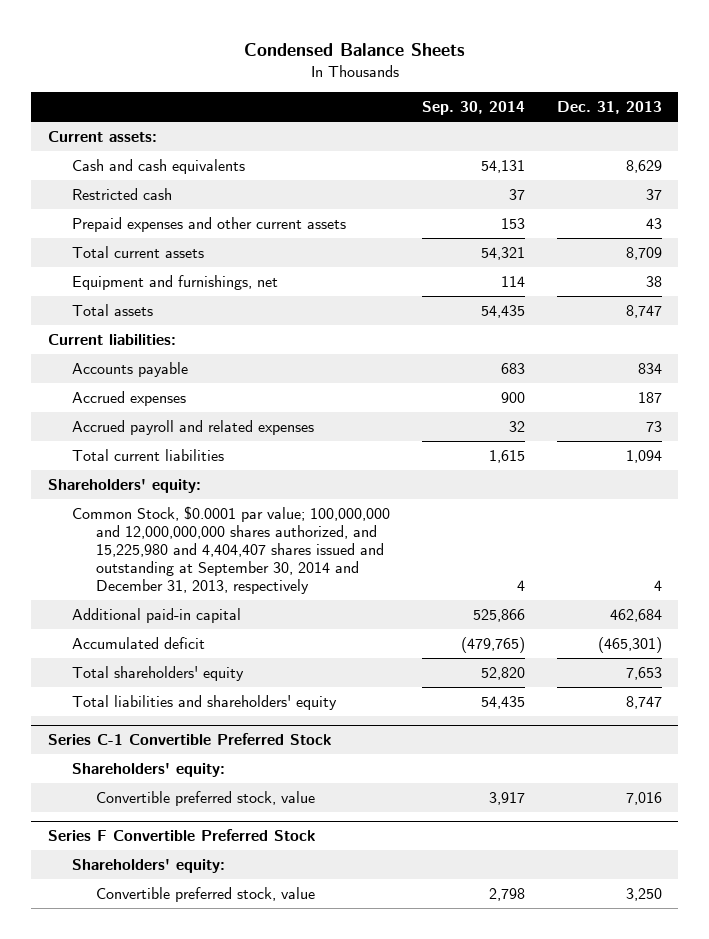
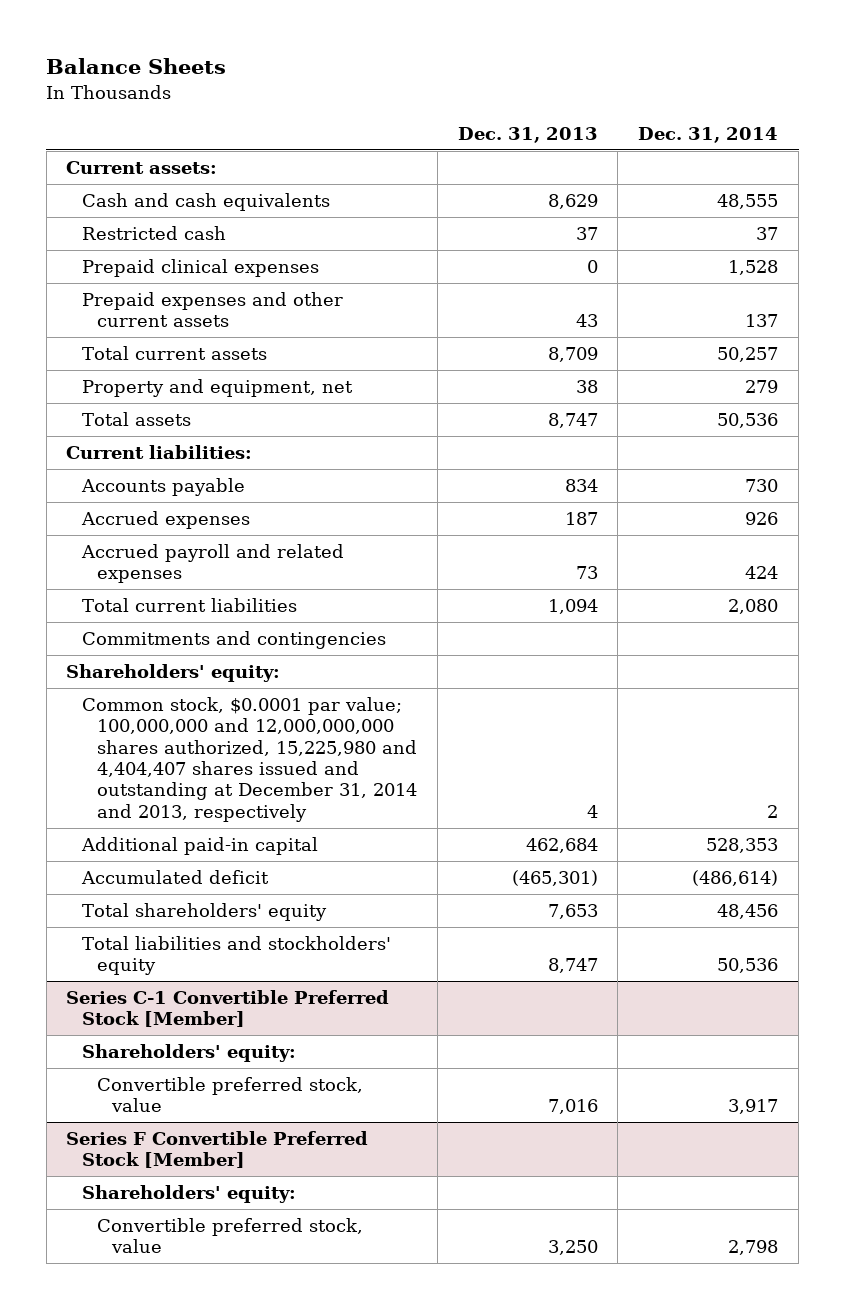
[243,42,465,56] Condensed Balance Sheets -> [46,58,227,75] Balance Sheets
[421,101,525,116] Sep. 30, 2014 -> none
none -> [638,127,779,144] Dec. 31, 2014
none -> [81,259,319,278] Prepaid clinical expenses
[71,274,278,290] Equipment and furnishings, net -> [81,379,353,398] Property and equipment, net
none -> [81,631,386,650] Commitments and contingencies
[71,505,390,595] Common Stock, $0.0001 par value; 100,000,000 and 12,000,000,000 shares authorized, and 15,225,980 and 4,404,407 shares issued and outstanding at September 30, 2014 and December 31, 2013, respectively -> [81,697,417,822] Common stock, $0.0001 par value; 100,000,000 and 12,000,000,000 shares authorized, 15,225,980 and 4,404,407 shares issued and outstanding at December 31, 2014 and 2013, respectively
[71,694,337,710] Total liabilities and shareholders' equity -> [81,936,391,976] Total liabilities and stockholders' equity
[47,732,331,745] Series C-1 Convertible Preferred Stock -> [66,990,390,1028] Series C-1 Convertible Preferred Stock [Member]
[47,828,315,841] Series F Convertible Preferred Stock -> [66,1131,369,1169] Series F Convertible Preferred Stock [Member]

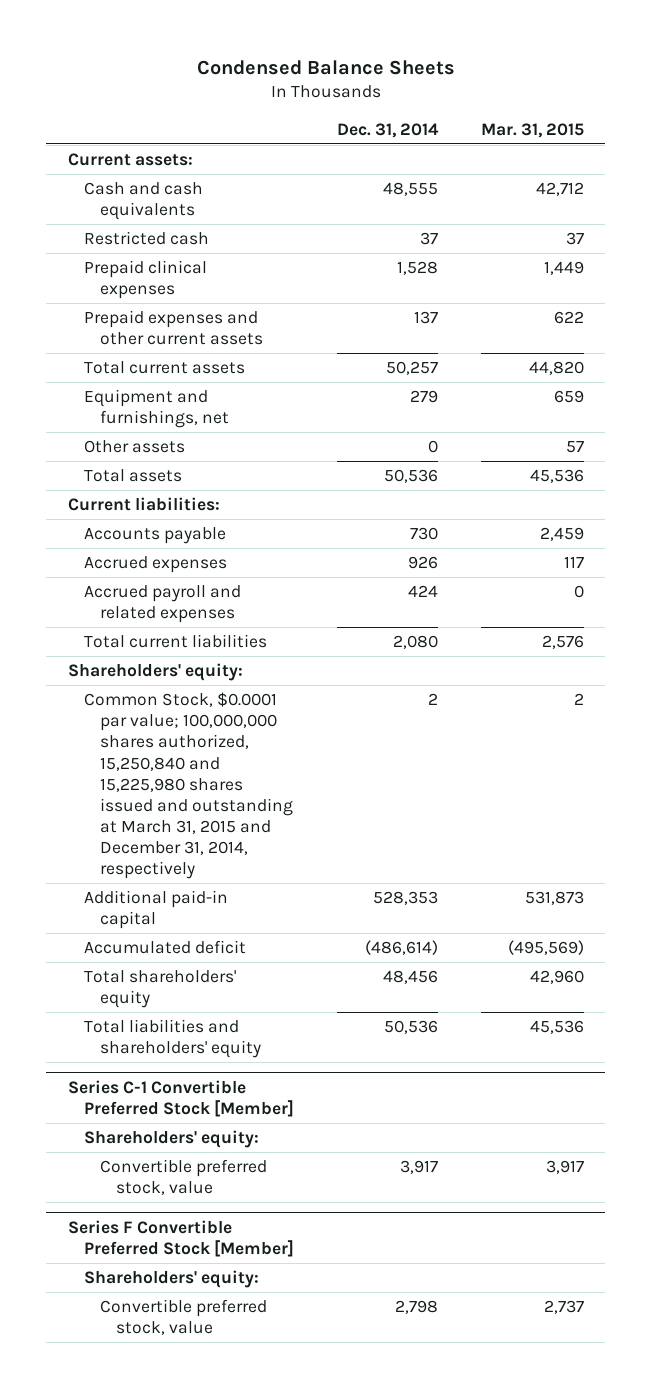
[46,58,227,75] Balance Sheets -> [196,59,455,75] Condensed Balance Sheets
[457,127,598,144] Dec. 31, 2013 -> none
none -> [480,122,584,138] Mar. 31, 2015
[81,379,353,398] Property and equipment, net -> [84,389,230,429] Equipment and furnishings, net
none -> [84,440,186,454] Other assets
[81,631,386,650] Commitments and contingencies -> none
[81,697,417,822] Common stock, $0.0001 par value; 100,000,000 and 12,000,000,000 shares authorized, 15,225,980 and 4,404,407 shares issued and outstanding at December 31, 2014 and 2013, respectively -> [84,692,294,880] Common Stock, $0.0001 par value; 100,000,000 shares authorized, 15,250,840 and 15,225,980 shares issued and outstanding at March 31, 2015 and December 31, 2014, respectively
[81,936,391,976] Total liabilities and stockholders' equity -> [84,1019,262,1059] Total liabilities and shareholders' equity

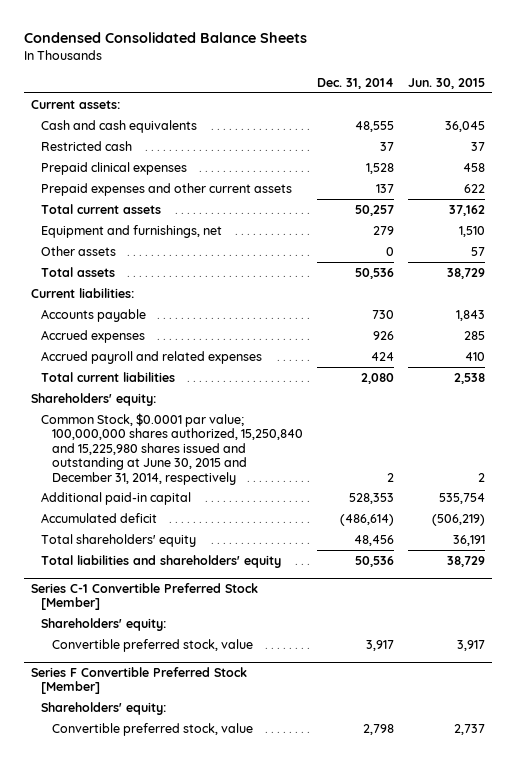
[196,59,455,75] Condensed Balance Sheets -> [23,31,307,43] Condensed Consolidated Balance Sheets
[480,122,584,138] Mar. 31, 2015 -> none
none -> [408,77,486,89] Jun. 30, 2015
[84,692,294,880] Common Stock, $0.0001 par value; 100,000,000 shares authorized, 15,250,840 and 15,225,980 shares issued and outstanding at March 31, 2015 and December 31, 2014, respectively -> [41,412,304,485] Common Stock, $0.0001 par value; 100,000,000 shares authorized, 15,250,840 and 15,225,980 shares issued and outstanding at June 30, 2015 and December 31, 2014, respectively

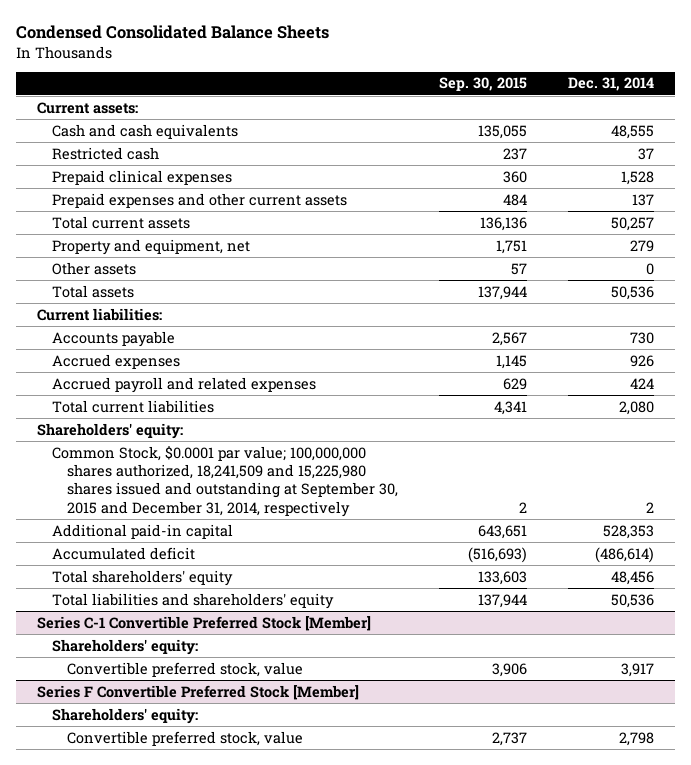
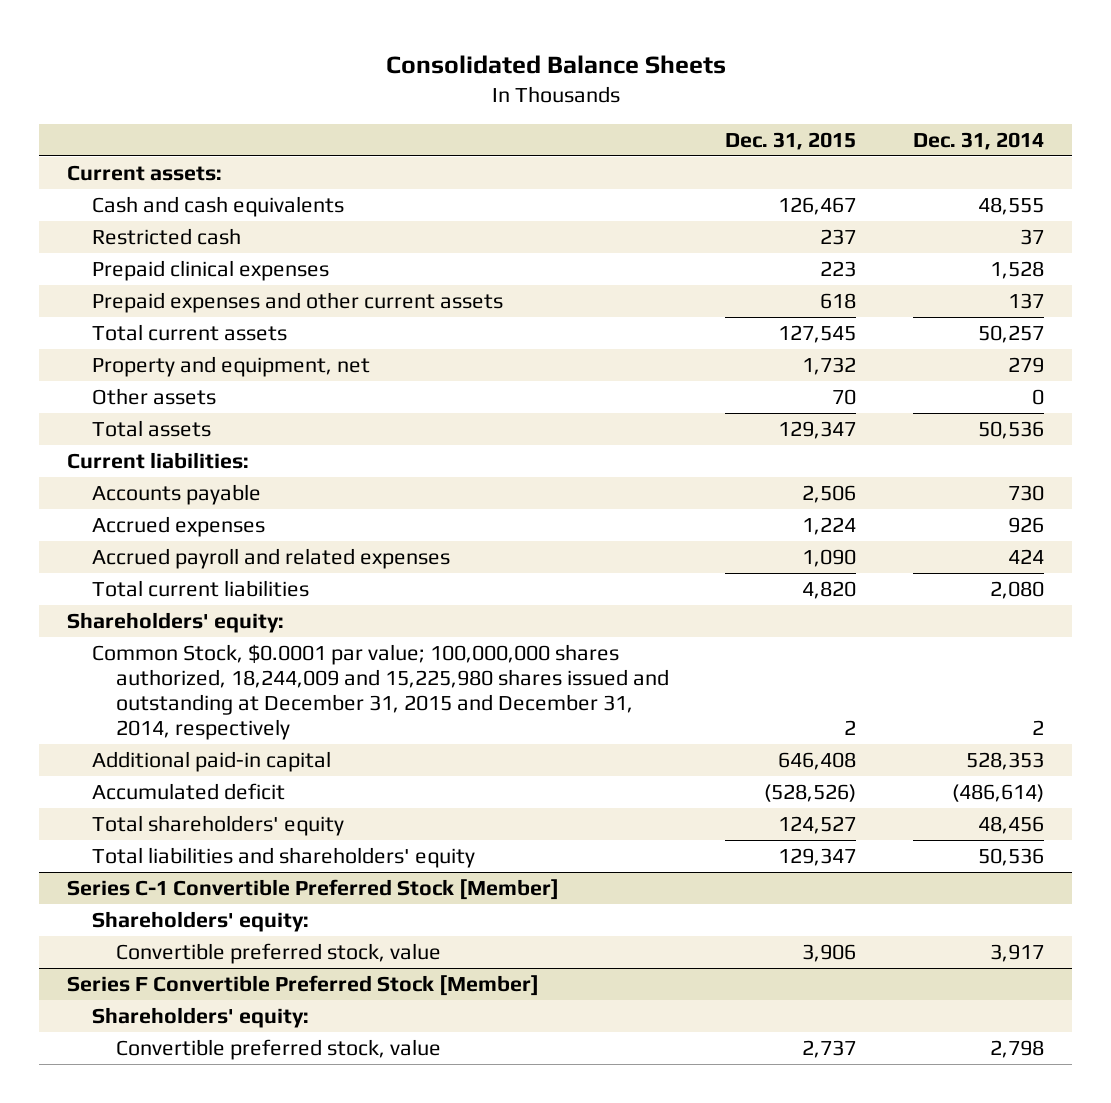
[15,25,329,40] Condensed Consolidated Balance Sheets -> [385,54,726,74] Consolidated Balance Sheets
[439,77,528,92] Sep. 30, 2015 -> none
none -> [725,131,857,150] Dec. 31, 2015
[51,445,398,517] Common Stock, $0.0001 par value; 100,000,000 shares authorized, 18,241,509 and 15,225,980 shares issued and outstanding at September 30, 2015 and December 31, 2014, respectively -> [91,644,669,741] Common Stock, $0.0001 par value; 100,000,000 shares authorized, 18,244,009 and 15,225,980 shares issued and outstanding at December 31, 2015 and December 31, 2014, respectively

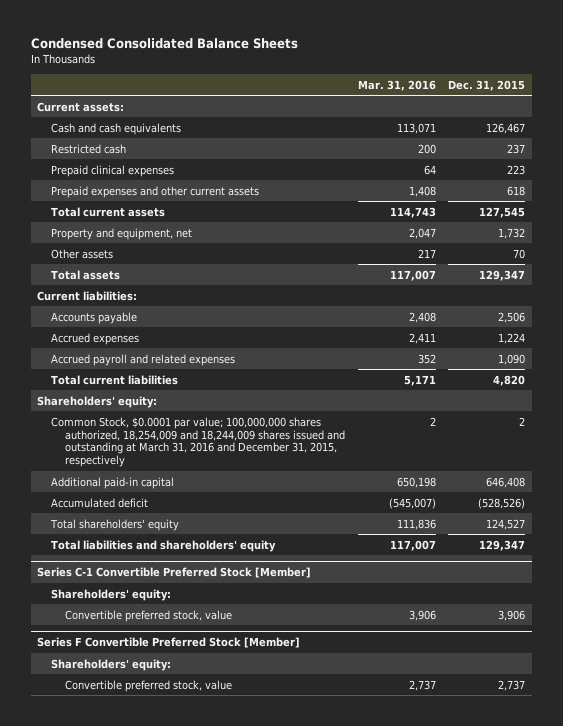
[385,54,726,74] Consolidated Balance Sheets -> [31,38,299,50] Condensed Consolidated Balance Sheets
[912,131,1044,150] Dec. 31, 2014 -> none
none -> [357,79,436,91] Mar. 31, 2016
[91,644,669,741] Common Stock, $0.0001 par value; 100,000,000 shares authorized, 18,244,009 and 15,225,980 shares issued and outstanding at December 31, 2015 and December 31, 2014, respectively -> [51,416,346,468] Common Stock, $0.0001 par value; 100,000,000 shares authorized, 18,254,009 and 18,244,009 shares issued and outstanding at March 31, 2016 and December 31, 2015, respectively

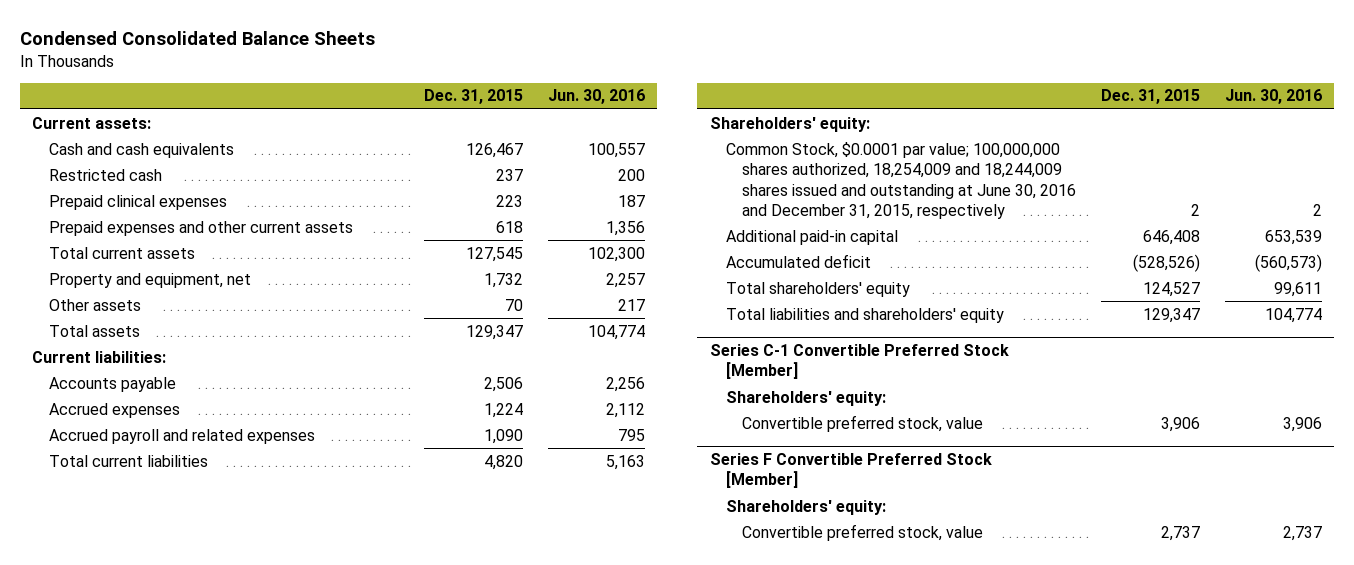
[357,79,436,91] Mar. 31, 2016 -> none
none -> [547,89,645,105] Jun. 30, 2016
[51,416,346,468] Common Stock, $0.0001 par value; 100,000,000 shares authorized, 18,254,009 and 18,244,009 shares issued and outstanding at March 31, 2016 and December 31, 2015, respectively -> [726,141,1077,220] Common Stock, $0.0001 par value; 100,000,000 shares authorized, 18,254,009 and 18,244,009 shares issued and outstanding at June 30, 2016 and December 31, 2015, respectively

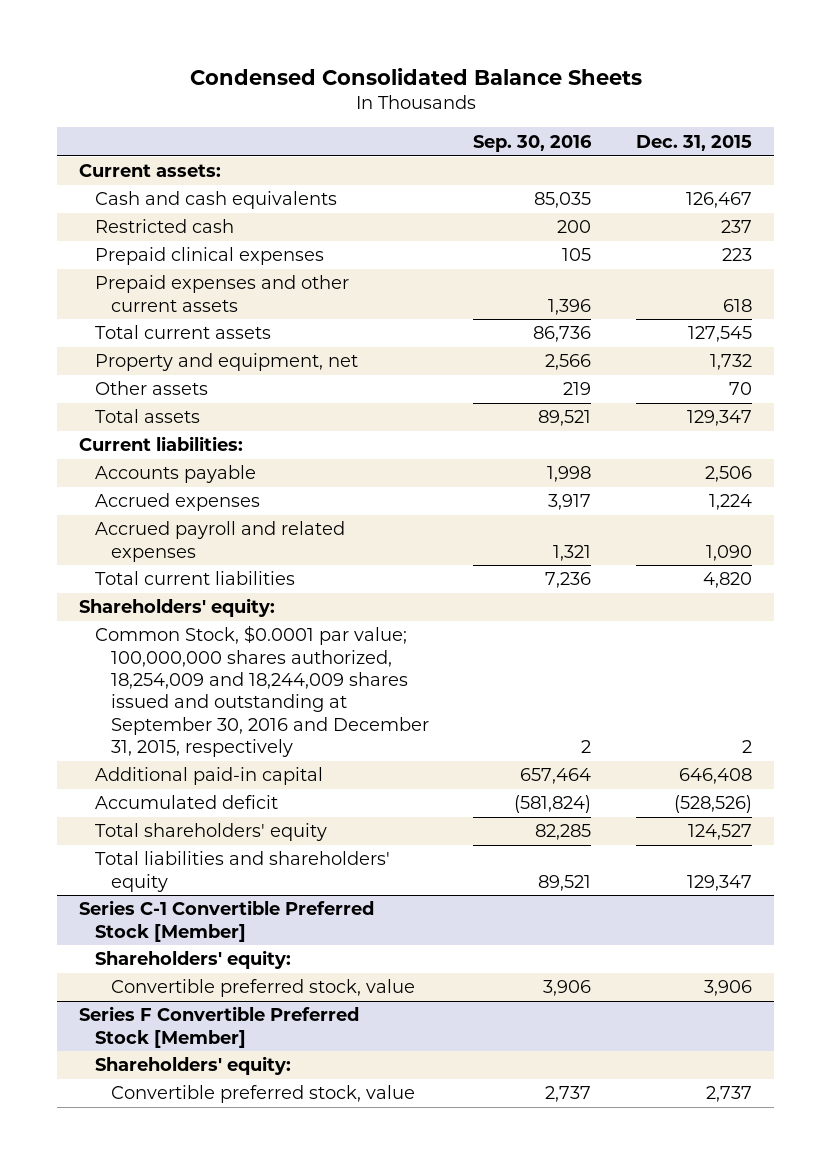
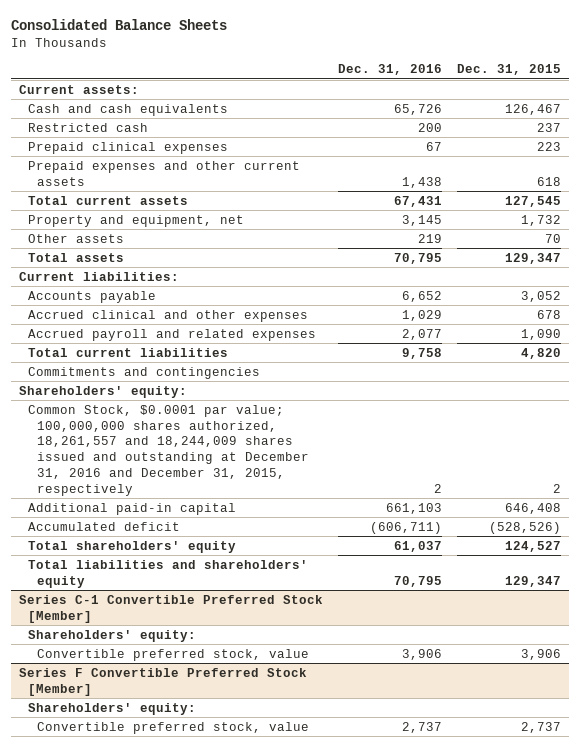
[189,67,642,85] Condensed Consolidated Balance Sheets -> [11,19,228,31] Consolidated Balance Sheets
[473,134,593,152] Sep. 30, 2016 -> none
none -> [338,64,443,76] Dec. 31, 2016
[705,466,753,483] 2,506 -> [521,290,562,302] 3,052
[94,493,260,512] Accrued expenses -> [28,309,309,322] Accrued clinical and other expenses
[709,494,753,511] 1,224 -> [537,309,562,319] 678
none -> [28,366,261,379] Commitments and contingencies
[94,625,429,758] Common Stock, $0.0001 par value; 100,000,000 shares authorized, 18,254,009 and 18,244,009 shares issued and outstanding at September 30, 2016 and December 31, 2015, respectively -> [28,404,310,496] Common Stock, $0.0001 par value; 100,000,000 shares authorized, 18,261,557 and 18,244,009 shares issued and outstanding at December 31, 2016 and December 31, 2015, respectively

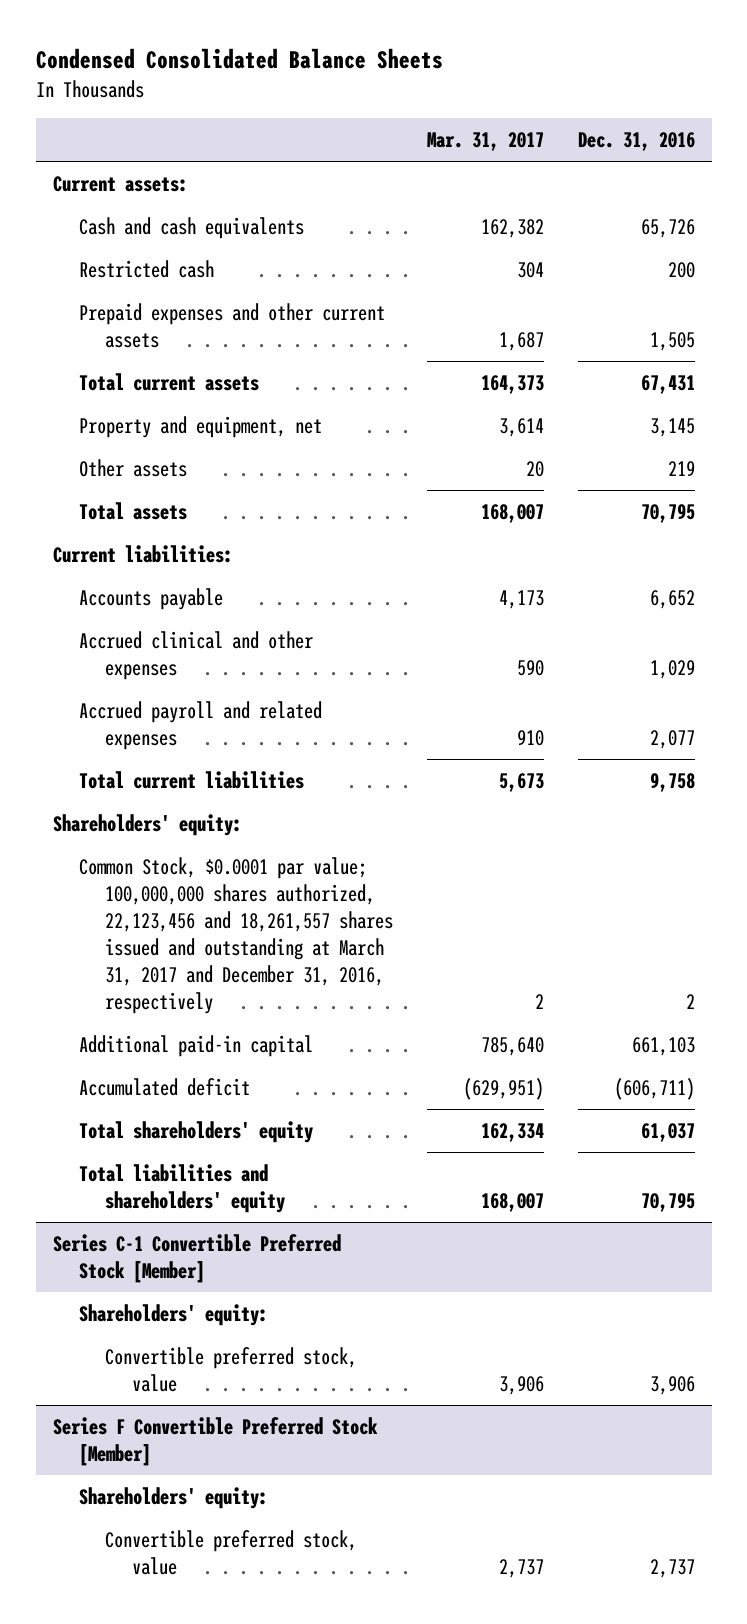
[11,19,228,31] Consolidated Balance Sheets -> [35,48,443,70] Condensed Consolidated Balance Sheets
[457,64,562,76] Dec. 31, 2015 -> none
none -> [427,131,545,151] Mar. 31, 2017
[28,141,229,154] Prepaid clinical expenses -> none
[402,176,443,188] 1,438 -> [649,331,695,351] 1,505
[28,366,261,379] Commitments and contingencies -> none
[28,404,310,496] Common Stock, $0.0001 par value; 100,000,000 shares authorized, 18,261,557 and 18,244,009 shares issued and outstanding at December 31, 2016 and December 31, 2015, respectively -> [78,857,394,1014] Common Stock, $0.0001 par value; 100,000,000 shares authorized, 22,123,456 and 18,261,557 shares issued and outstanding at March 31, 2017 and December 31, 2016, respectively

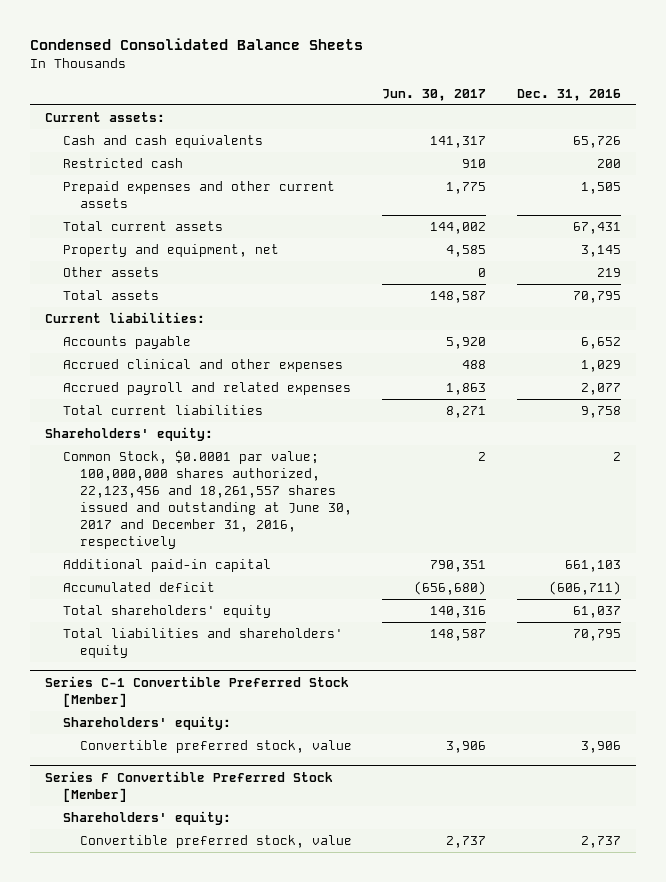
[427,131,545,151] Mar. 31, 2017 -> none
none -> [382,88,487,101] Jun. 30, 2017
[78,857,394,1014] Common Stock, $0.0001 par value; 100,000,000 shares authorized, 22,123,456 and 18,261,557 shares issued and outstanding at March 31, 2017 and December 31, 2016, respectively -> [62,450,353,550] Common Stock, $0.0001 par value; 100,000,000 shares authorized, 22,123,456 and 18,261,557 shares issued and outstanding at June 30, 2017 and December 31, 2016, respectively

